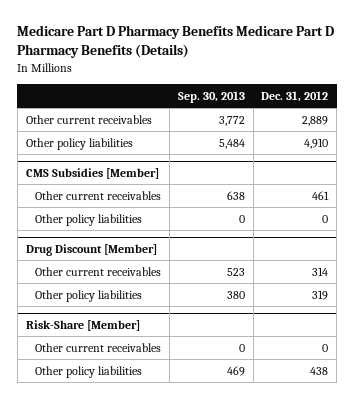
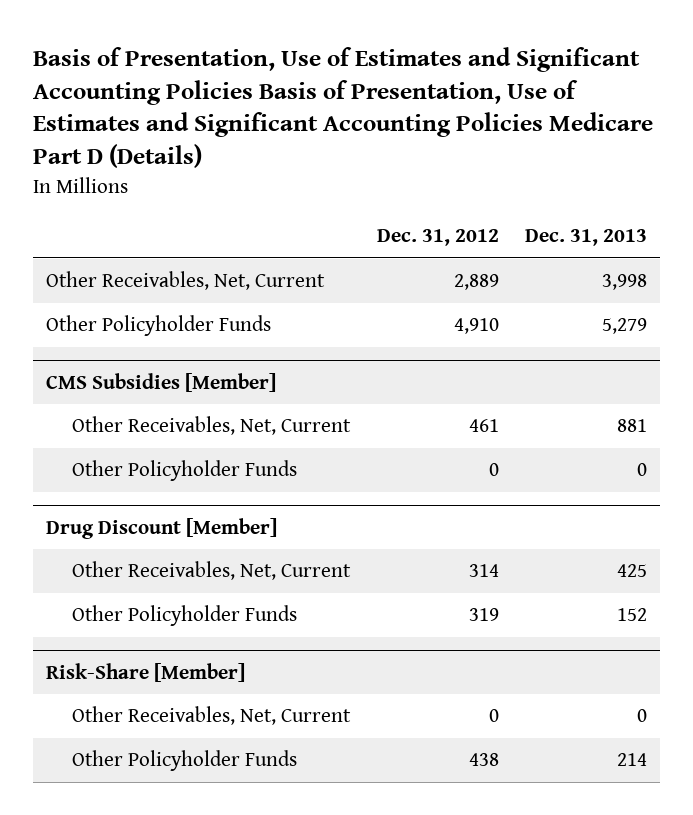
[17,25,335,59] Medicare Part D Pharmacy Benefits Medicare Part D Pharmacy Benefits (Details) -> [33,46,654,169] Basis of Presentation, Use of Estimates and Significant Accounting Policies Basis of Presentation, Use of Estimates and Significant Accounting Policies Medicare Part D (Details)
[177,90,245,103] Sep. 30, 2013 -> none
none -> [524,229,647,247] Dec. 31, 2013
[25,114,152,124] Other current receivables -> [46,271,326,291] Other Receivables, Net, Current
[25,137,133,150] Other policy liabilities -> [46,315,272,337] Other Policyholder Funds
[35,190,162,200] Other current receivables -> [72,416,352,436] Other Receivables, Net, Current
[35,213,143,226] Other policy liabilities -> [72,460,298,482] Other Policyholder Funds
[35,266,162,276] Other current receivables -> [72,561,352,581] Other Receivables, Net, Current
[35,289,143,302] Other policy liabilities -> [72,605,298,627] Other Policyholder Funds
[35,342,162,352] Other current receivables -> [72,706,352,726] Other Receivables, Net, Current
[35,365,143,378] Other policy liabilities -> [72,750,298,772] Other Policyholder Funds

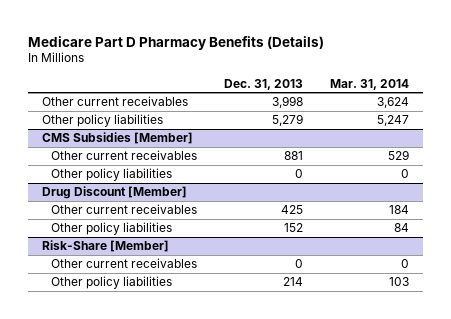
[33,46,654,169] Basis of Presentation, Use of Estimates and Significant Accounting Policies Basis of Presentation, Use of Estimates and Significant Accounting Policies Medicare Part D (Details) -> [28,35,325,50] Medicare Part D Pharmacy Benefits (Details)
[376,229,499,247] Dec. 31, 2012 -> none
none -> [330,78,410,90] Mar. 31, 2014
[46,271,326,291] Other Receivables, Net, Current -> [41,96,188,107] Other current receivables
[46,315,272,337] Other Policyholder Funds -> [41,114,163,128] Other policy liabilities
[72,416,352,436] Other Receivables, Net, Current -> [51,150,198,161] Other current receivables
[72,460,298,482] Other Policyholder Funds -> [51,168,173,182] Other policy liabilities
[72,561,352,581] Other Receivables, Net, Current -> [51,204,198,215] Other current receivables
[72,605,298,627] Other Policyholder Funds -> [51,222,173,236] Other policy liabilities
[72,706,352,726] Other Receivables, Net, Current -> [51,258,198,269] Other current receivables
[72,750,298,772] Other Policyholder Funds -> [51,276,173,290] Other policy liabilities

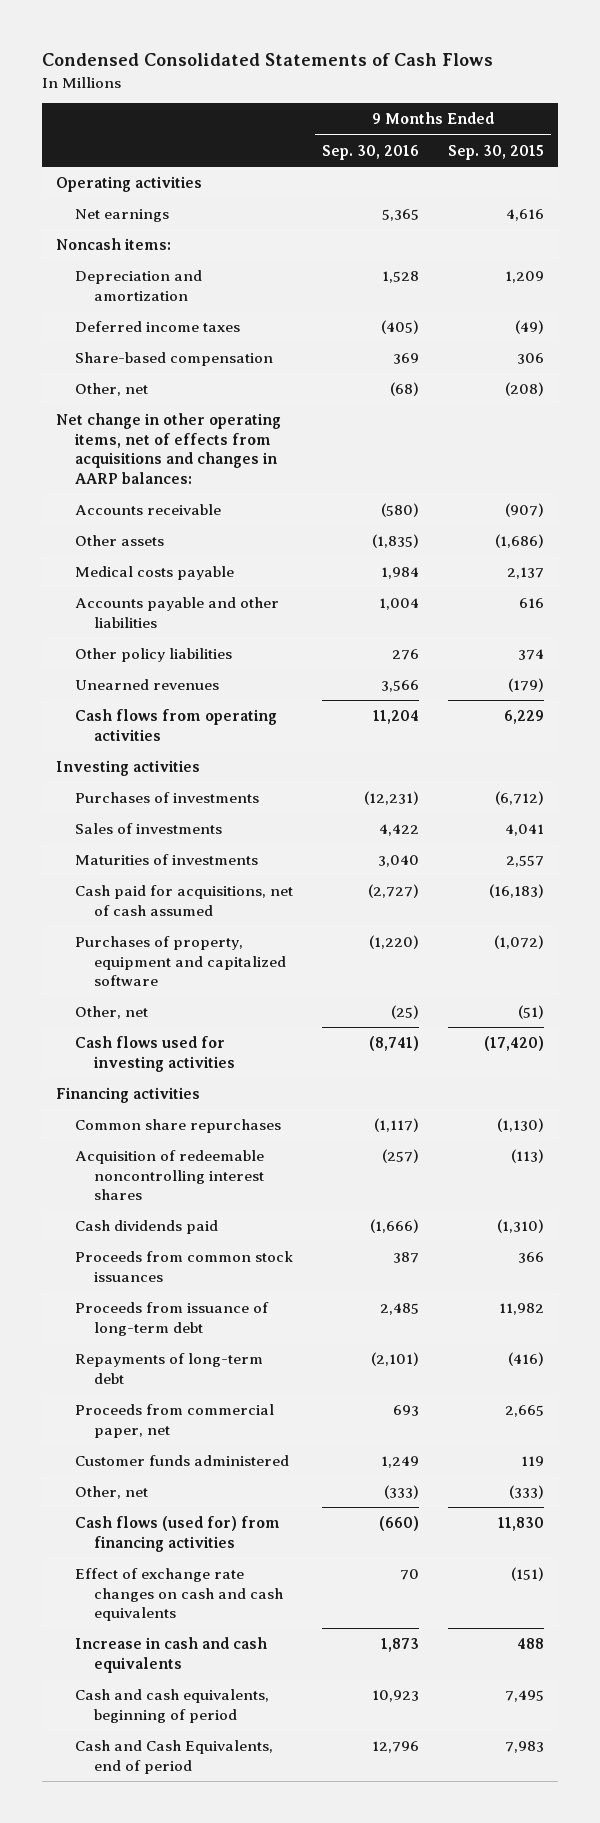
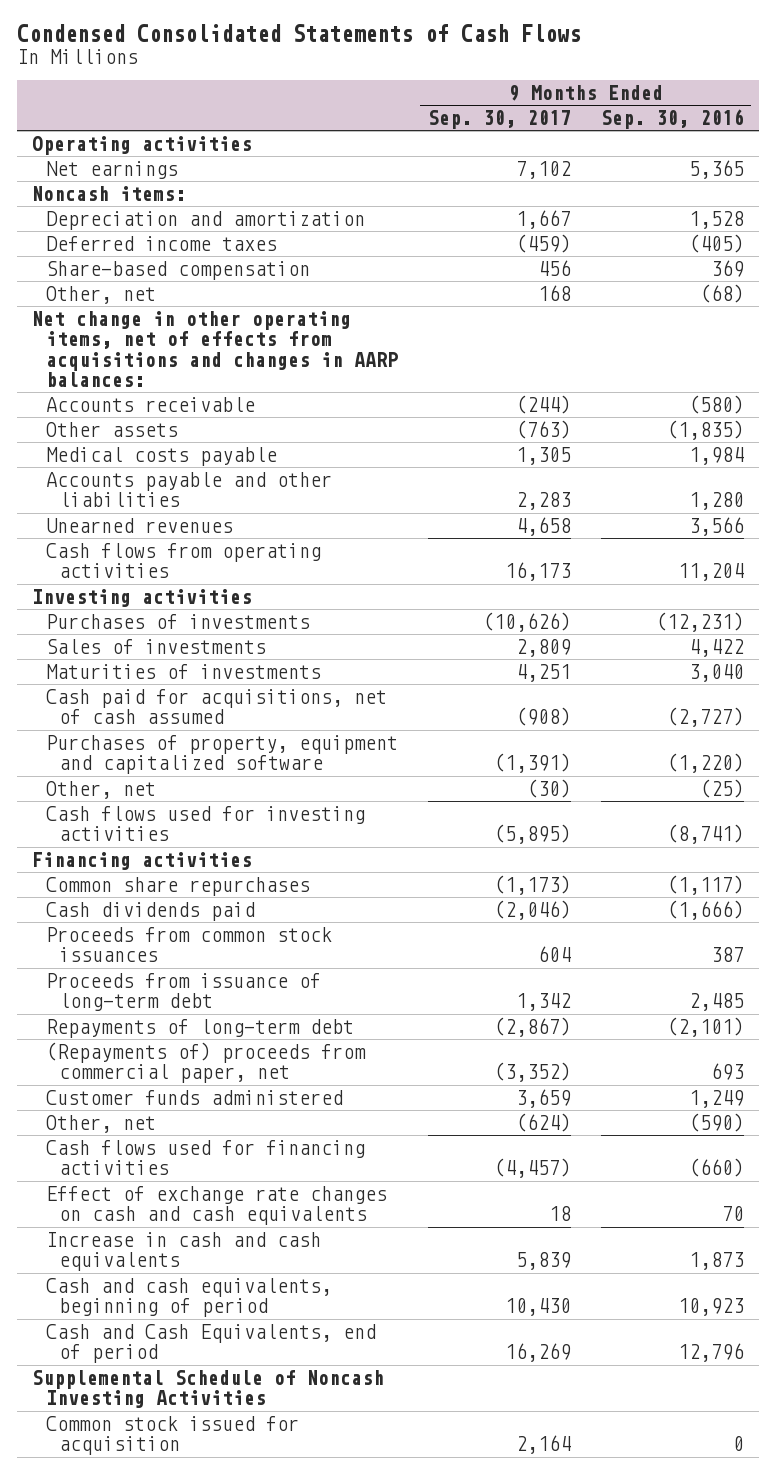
[447,144,544,160] Sep. 30, 2015 -> none
none -> [427,110,571,130] Sep. 30, 2017
[75,648,233,663] Other policy liabilities -> none
[379,598,420,611] 1,004 -> [688,492,744,511] 1,280
[75,1150,265,1201] Acquisition of redeemable noncontrolling interest shares -> none
[75,1404,275,1438] Proceeds from commercial paper, net -> [45,1042,366,1084] (Repayments of) proceeds from commercial paper, net
[384,1485,420,1500] (333) -> [688,1113,744,1133] (590)
[75,1516,281,1552] Cash flows (used for) from financing activities -> [45,1140,365,1176] Cash flows used for financing activities
none -> [32,1370,385,1409] Supplemental Schedule of Noncash Investing Activities
none -> [45,1416,299,1456] Common stock issued for acquisition

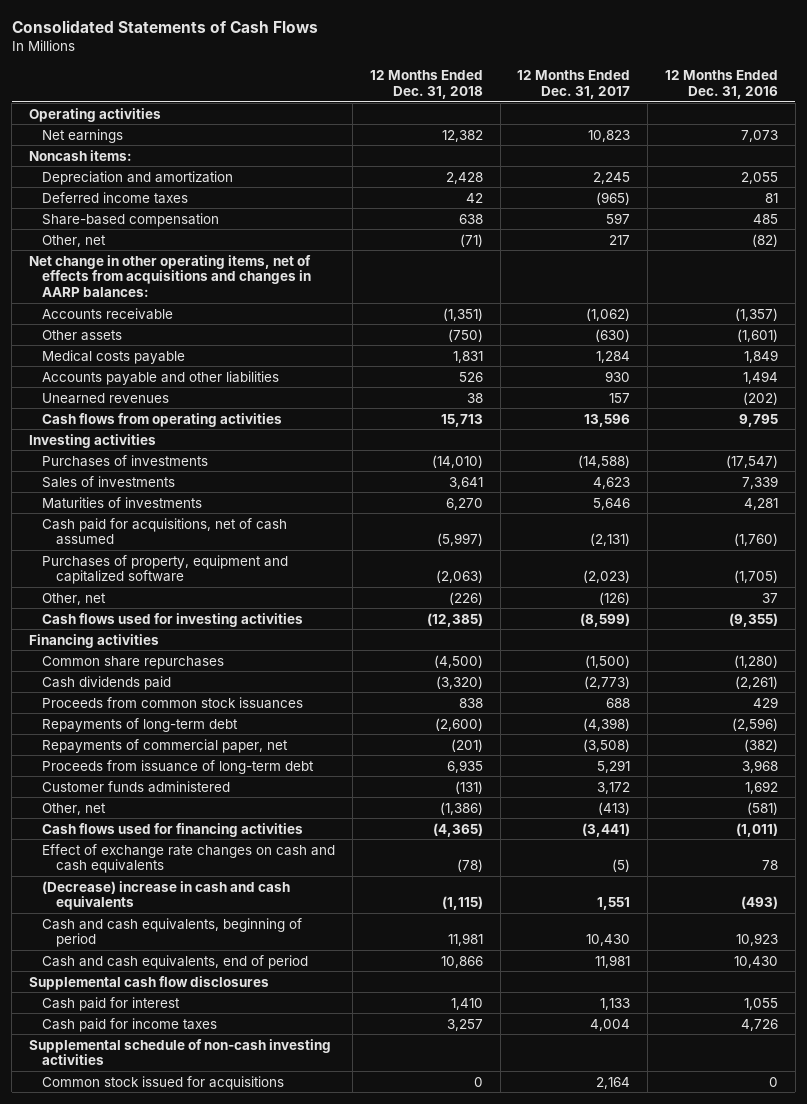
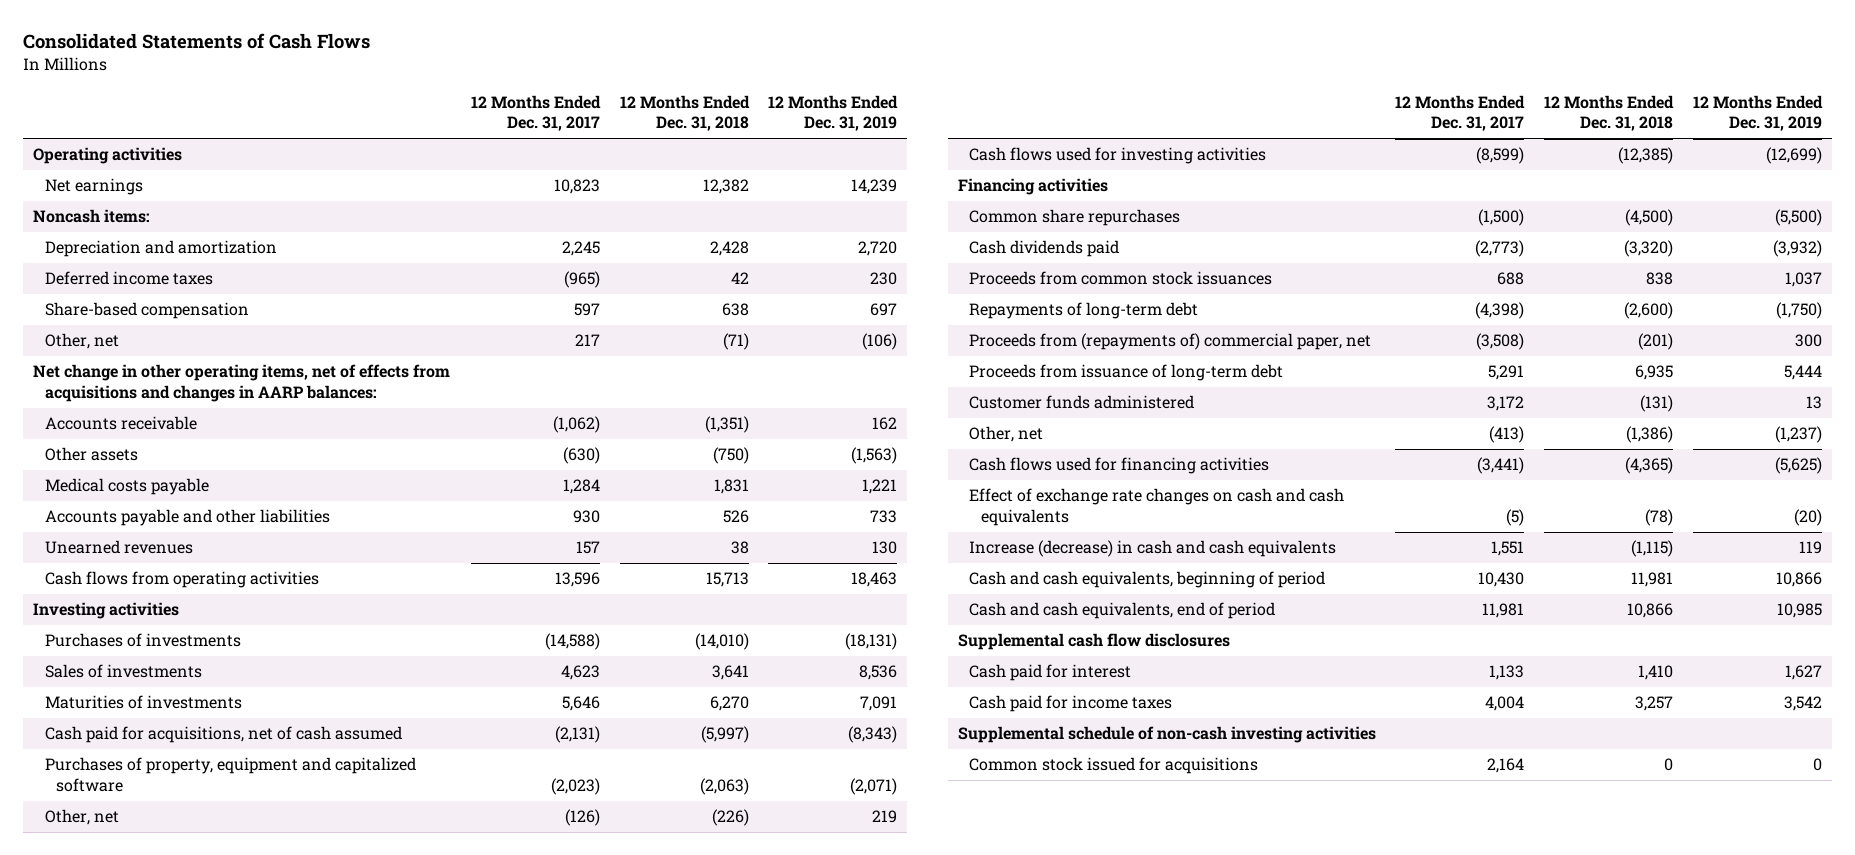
[664,70,778,100] 12 Months Ended Dec. 31, 2016 -> none
none -> [768,94,899,132] 12 Months Ended Dec. 31, 2019
[42,738,289,753] Repayments of commercial paper, net -> [969,333,1372,351] Proceeds from (repayments of) commercial paper, net
[42,880,291,911] (Decrease) increase in cash and cash equivalents -> [969,540,1337,558] Increase (decrease) in cash and cash equivalents

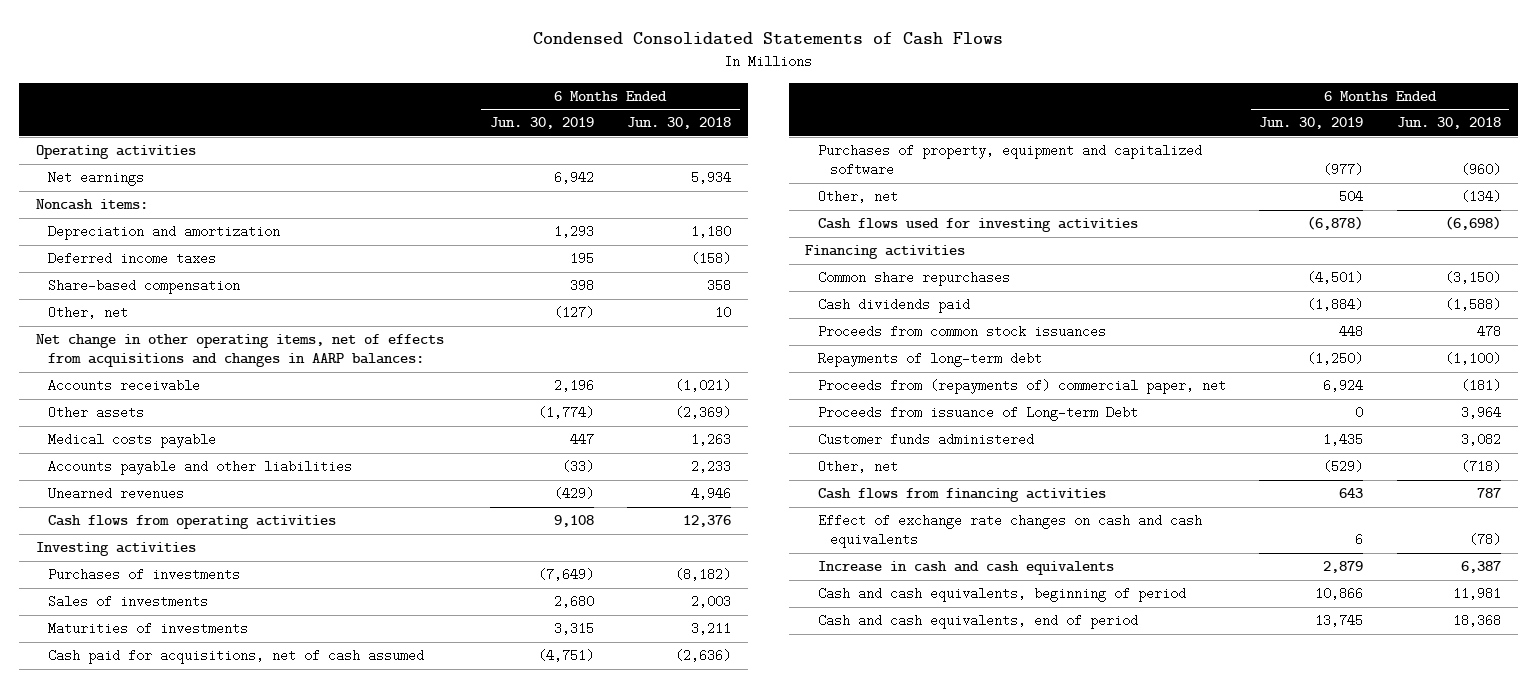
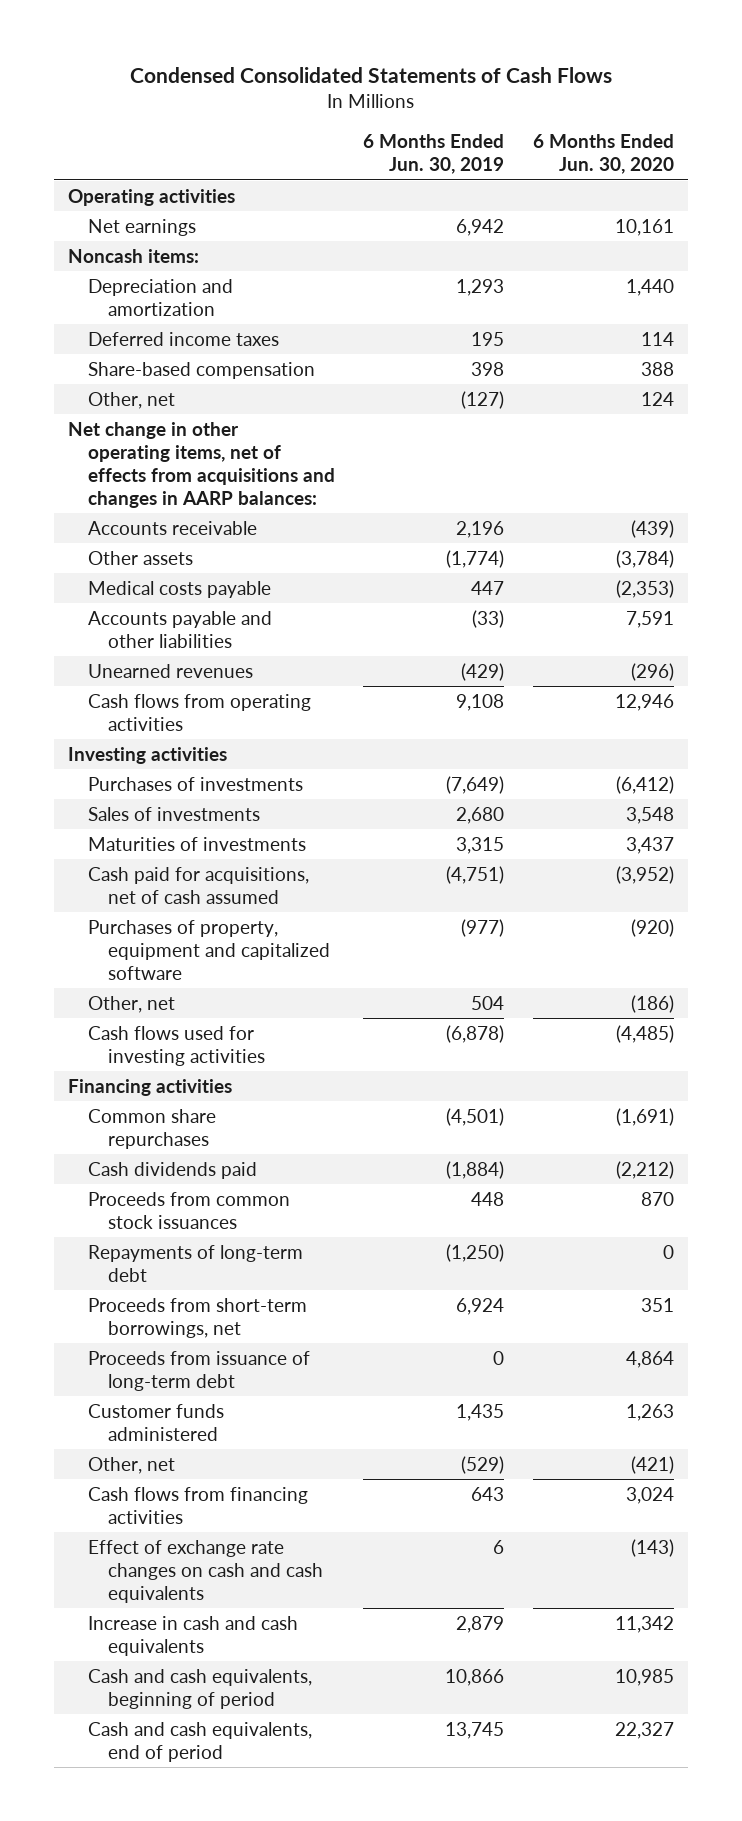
[627,117,732,130] Jun. 30, 2018 -> none
none -> [532,134,674,175] 6 Months Ended Jun. 30, 2020
[817,379,1226,395] Proceeds from (repayments of) commercial paper, net -> [88,1297,308,1338] Proceeds from short-term borrowings, net
[817,406,1138,422] Proceeds from issuance of Long-term Debt -> [88,1350,311,1391] Proceeds from issuance of long-term debt

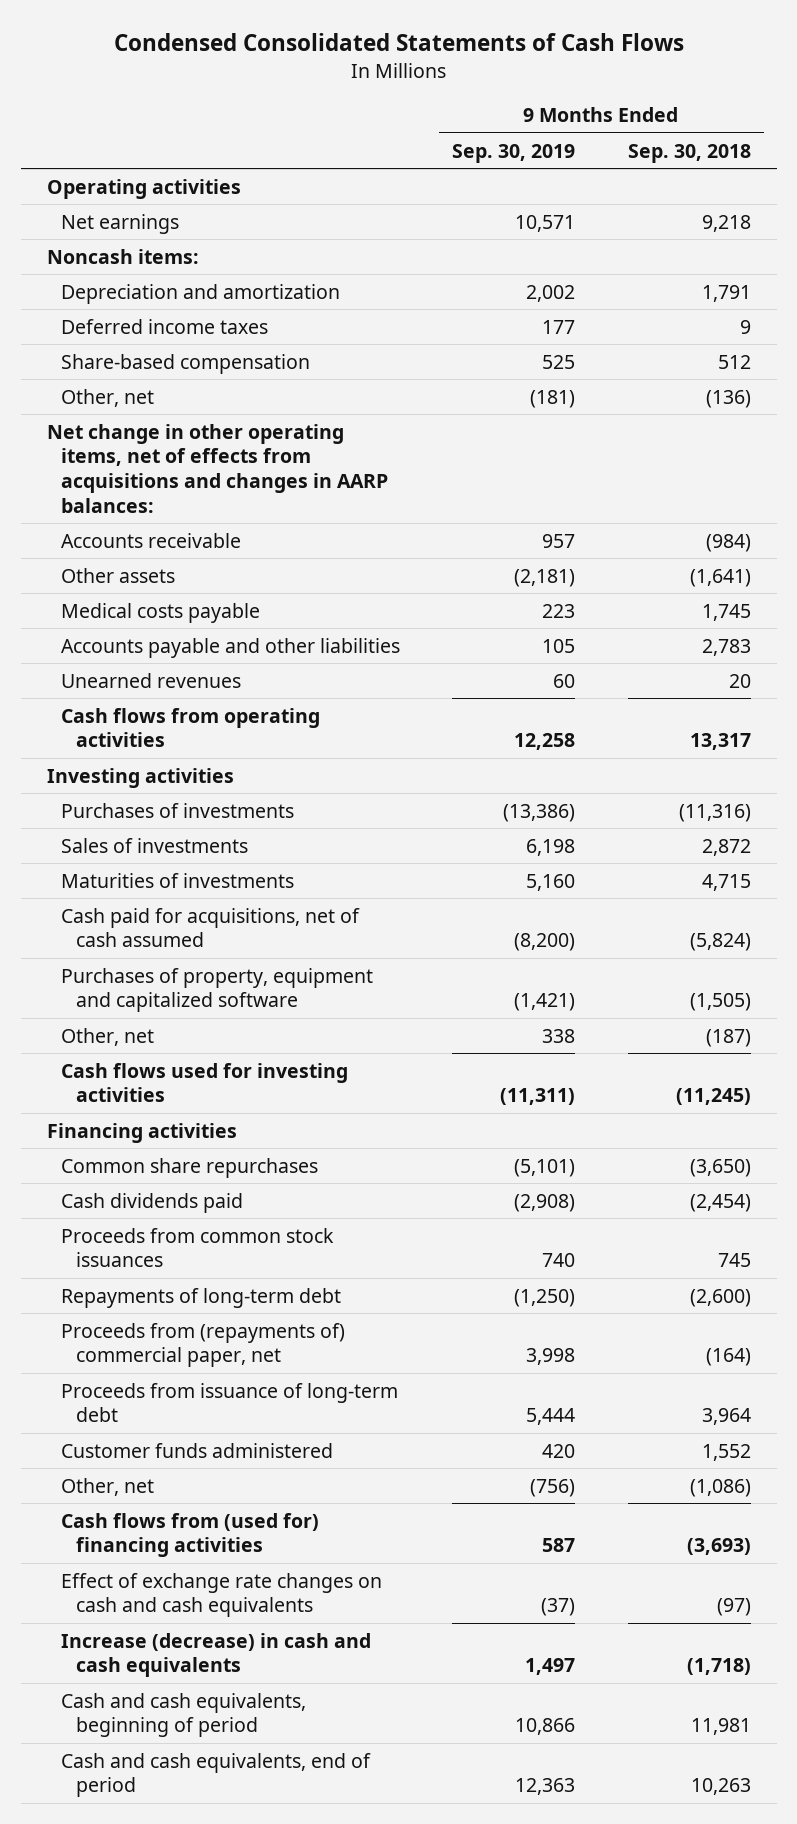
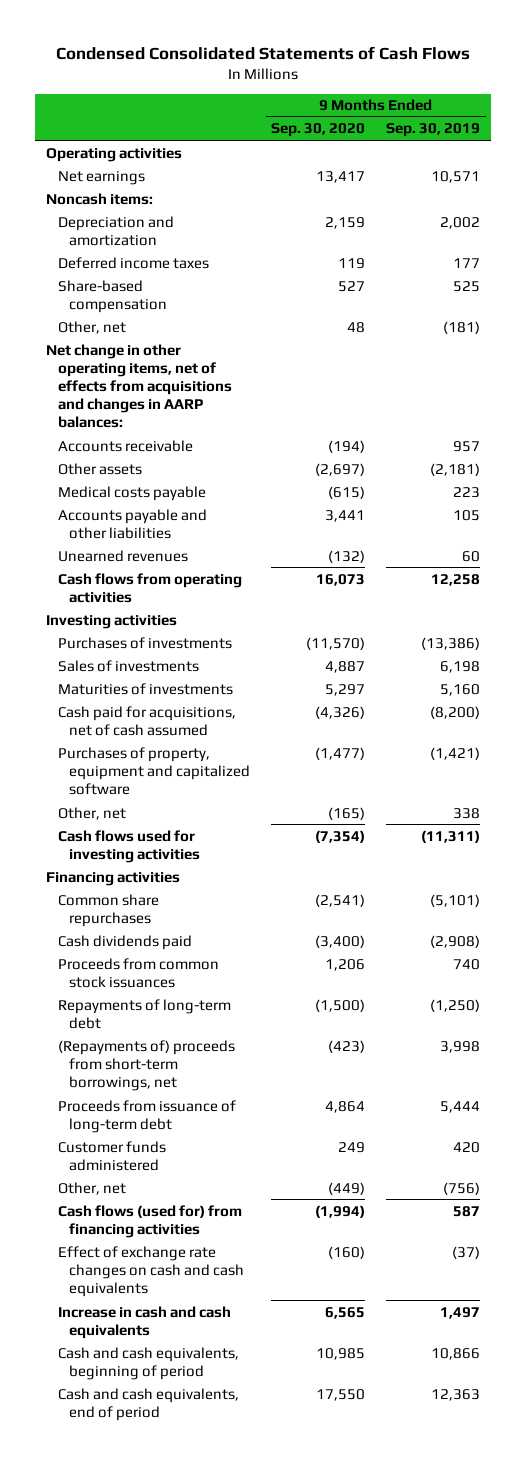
[627,143,751,163] Sep. 30, 2018 -> none
none -> [271,123,366,138] Sep. 30, 2020
[61,1322,346,1368] Proceeds from (repayments of) commercial paper, net -> [57,1039,235,1091] (Repayments of) proceeds from short-term borrowings, net
[61,1512,320,1558] Cash flows from (used for) financing activities -> [57,1204,242,1238] Cash flows (used for) from financing activities
[61,1632,372,1678] Increase (decrease) in cash and cash equivalents -> [57,1305,231,1339] Increase in cash and cash equivalents

